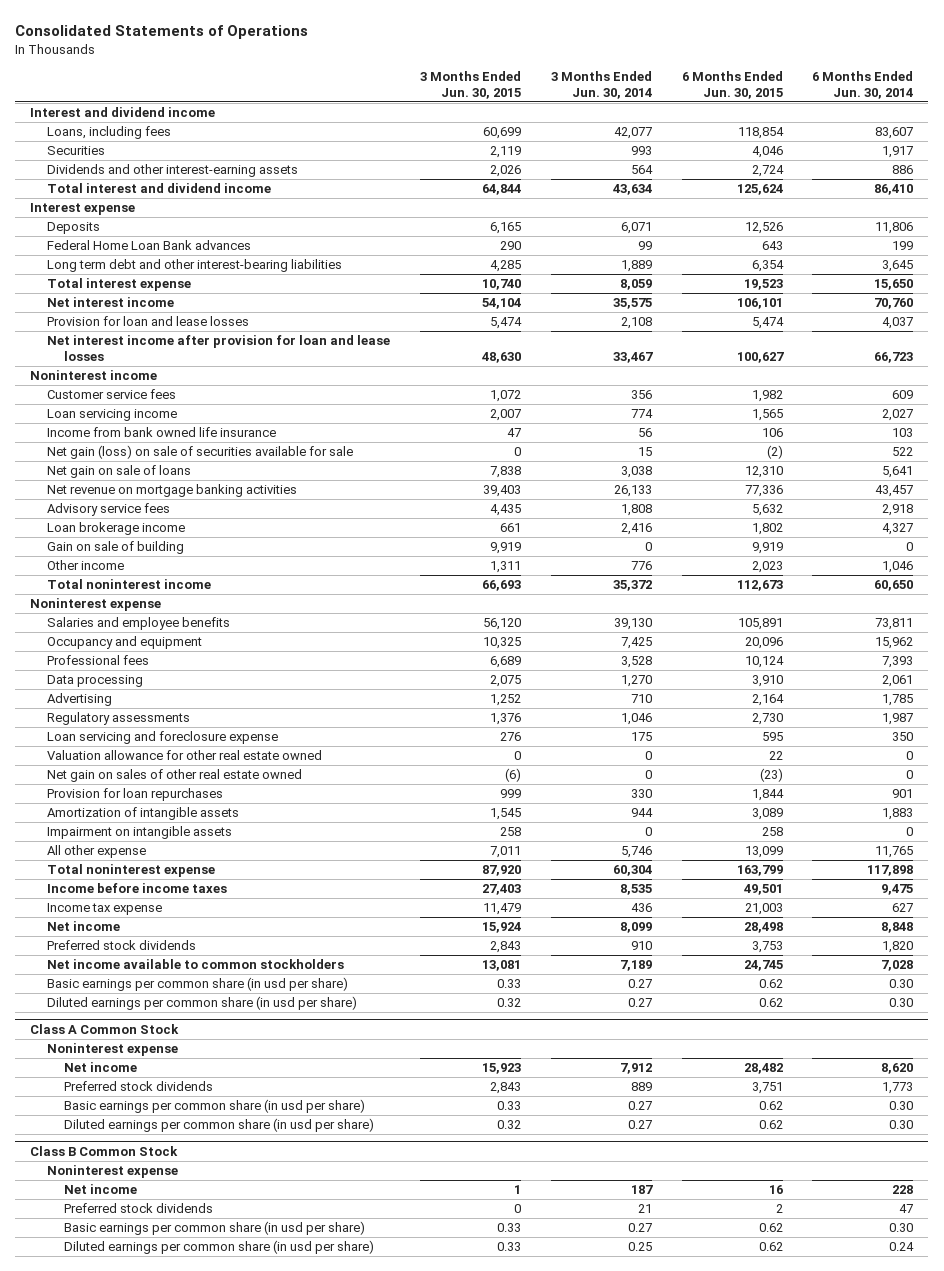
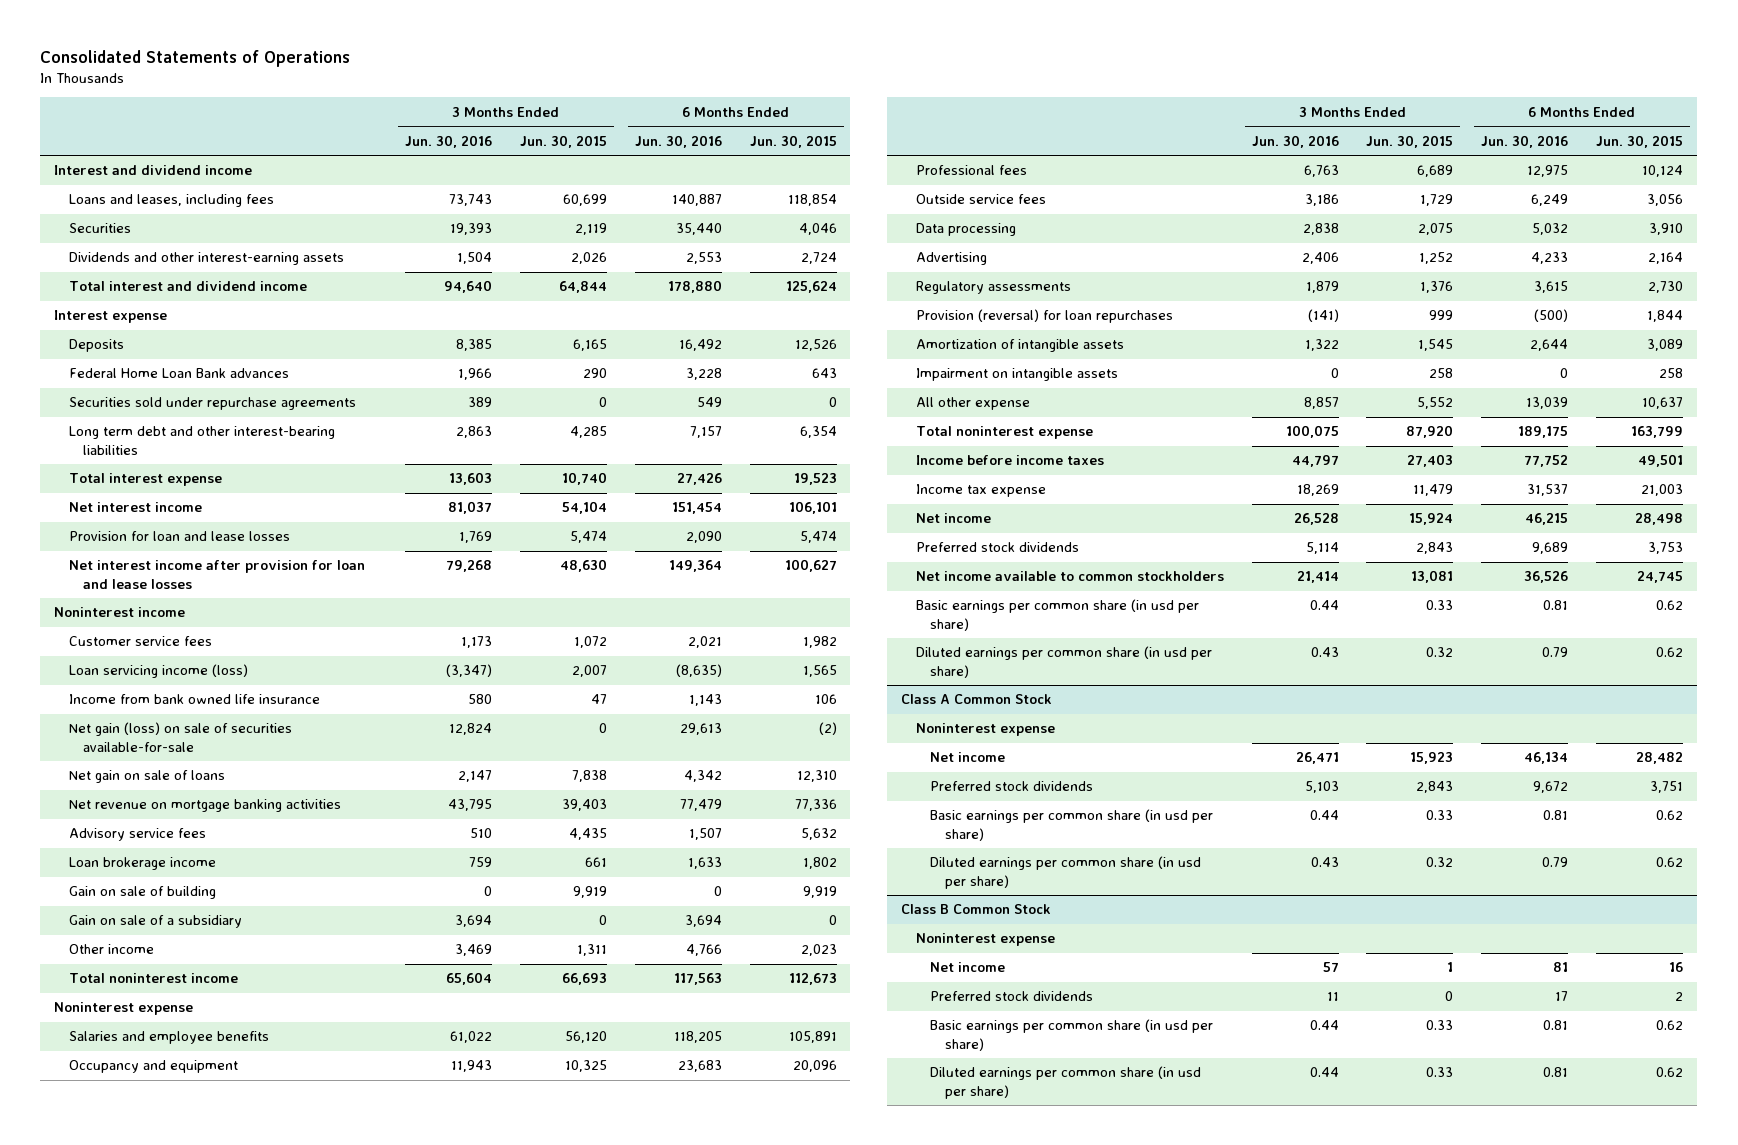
[550,71,652,99] 3 Months Ended Jun. 30, 2014 -> none
[812,71,914,99] 6 Months Ended Jun. 30, 2014 -> none
none -> [404,134,492,148] Jun. 30, 2016
none -> [634,134,722,148] Jun. 30, 2016
[47,126,172,140] Loans, including fees -> [68,194,274,208] Loans and leases, including fees
none -> [68,397,356,411] Securities sold under repurchase agreements
[47,409,178,422] Loan servicing income -> [68,664,248,679] Loan servicing income (loss)
[47,445,354,460] Net gain (loss) on sale of securities available for sale -> [68,722,292,752] Net gain (loss) on sale of securities available-for-sale
none -> [68,915,242,929] Gain on sale of a subsidiary
none -> [915,194,1046,205] Outside service fees
[47,731,279,745] Loan servicing and foreclosure expense -> none
[47,750,323,761] Valuation allowance for other real estate owned -> none
[47,769,303,783] Net gain on sales of other real estate owned -> none
[47,788,224,802] Provision for loan repurchases -> [915,309,1173,324] Provision (reversal) for loan repurchases
[489,846,521,859] 7,011 -> [1417,397,1454,410] 5,552
[744,846,783,859] 13,099 -> [1642,397,1684,410] 10,637

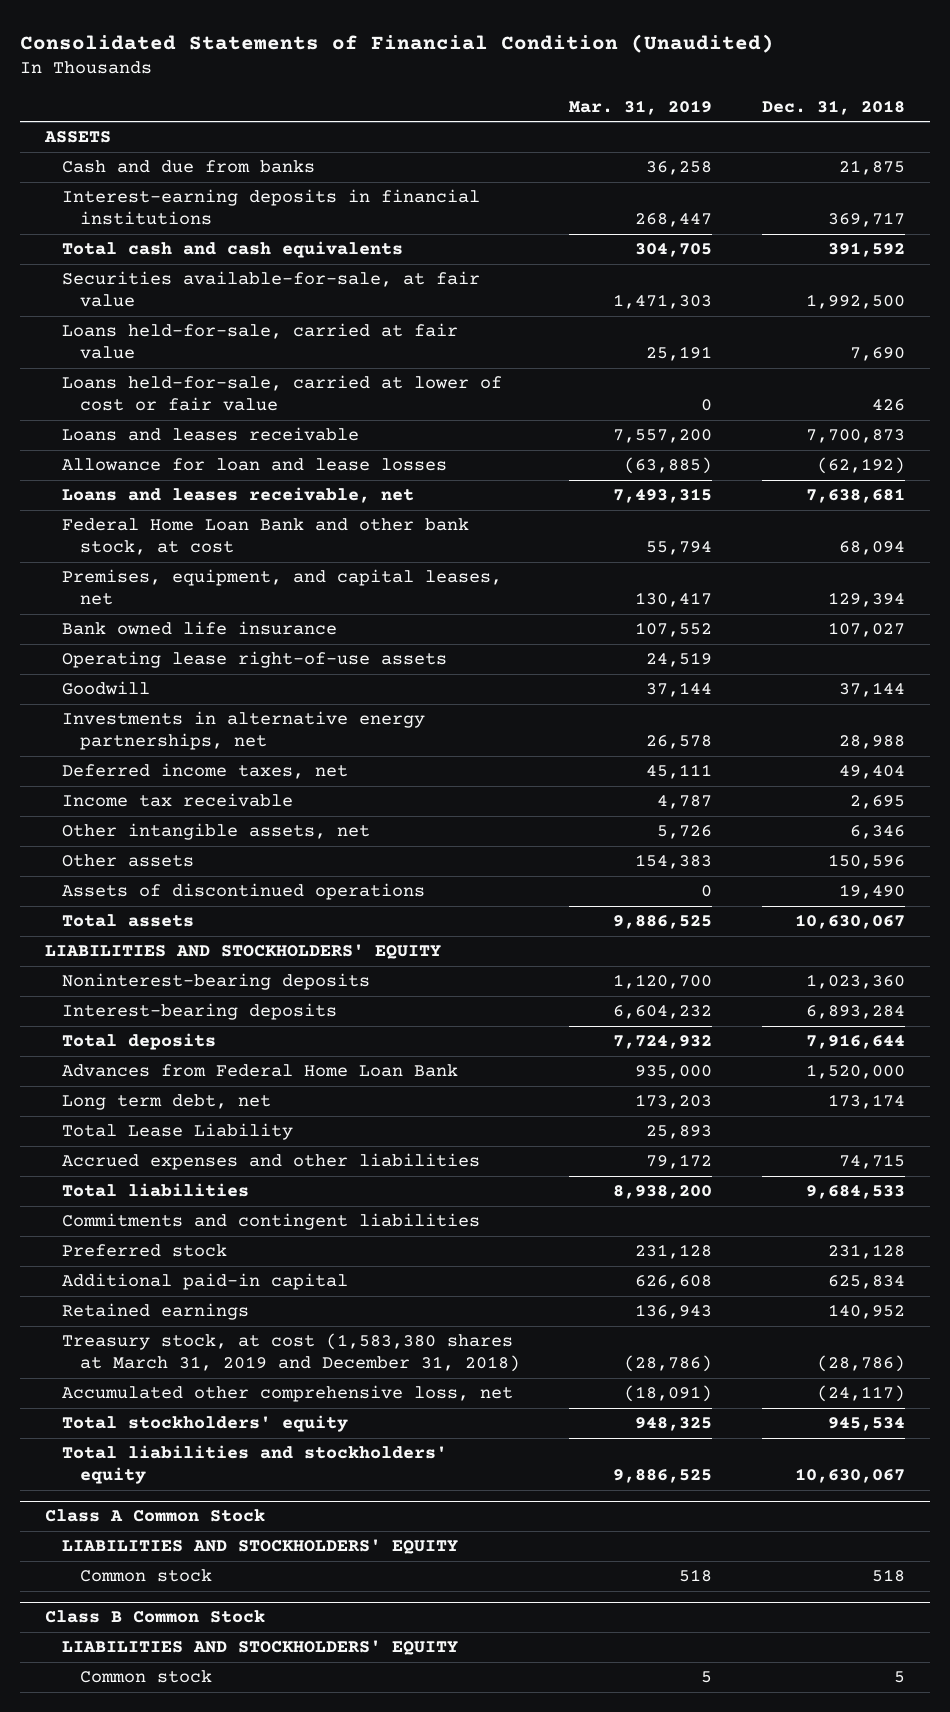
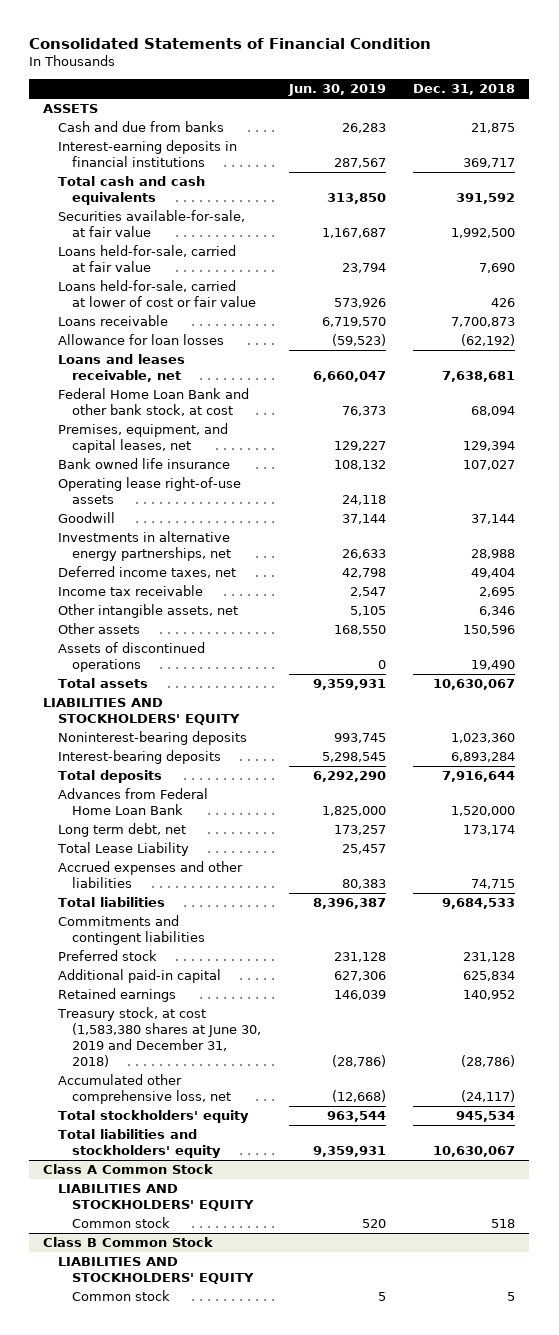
[20,33,775,53] Consolidated Statements of Financial Condition (Unaudited) -> [29,38,432,50] Consolidated Statements of Financial Condition
[569,99,713,115] Mar. 31, 2019 -> none
none -> [287,84,386,97] Jun. 30, 2019
[62,427,360,442] Loans and leases receivable -> [57,315,168,327] Loans receivable
[62,458,448,472] Allowance for loan and lease losses -> [57,334,224,346] Allowance for loan losses
[62,1333,520,1373] Treasury stock, at cost (1,583,380 shares at March 31, 2019 and December 31, 2018) -> [56,1007,261,1067] Treasury stock, at cost (1,583,380 shares at June 30, 2019 and December 31, 2018)

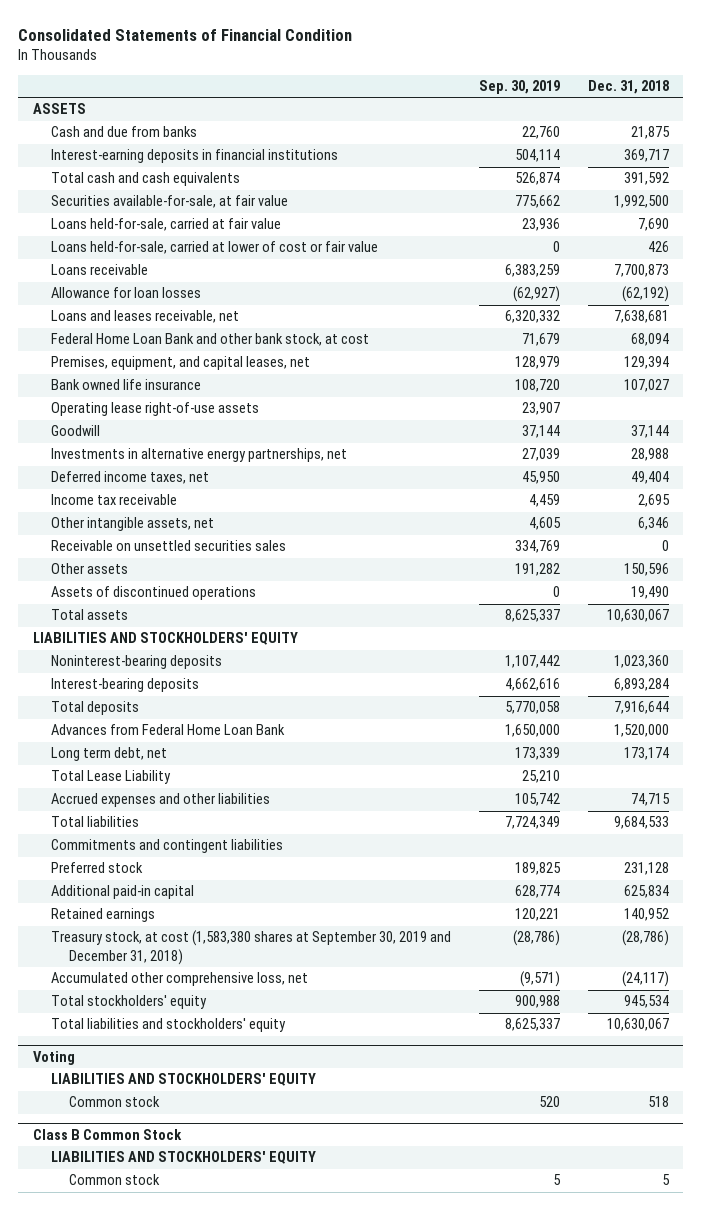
[287,84,386,97] Jun. 30, 2019 -> none
none -> [478,80,560,95] Sep. 30, 2019
none -> [50,540,286,552] Receivable on unsettled securities sales
[56,1007,261,1067] Treasury stock, at cost (1,583,380 shares at June 30, 2019 and December 31, 2018) -> [50,930,451,965] Treasury stock, at cost (1,583,380 shares at September 30, 2019 and December 31, 2018)
[43,1164,214,1175] Class A Common Stock -> [32,1050,75,1065] Voting

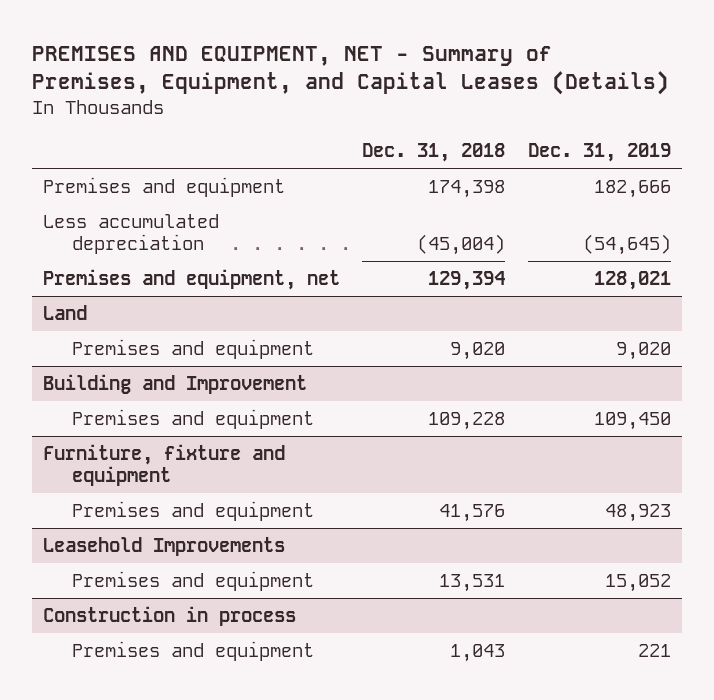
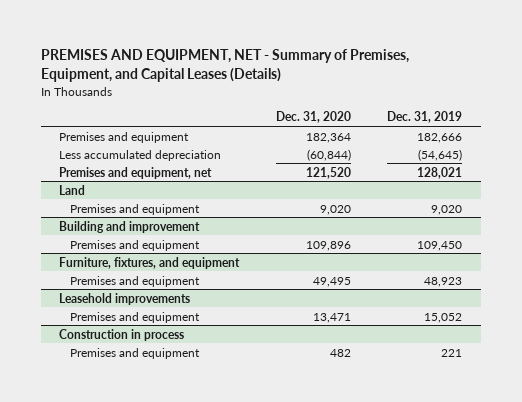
[362,142,506,162] Dec. 31, 2018 -> none
none -> [275,111,351,124] Dec. 31, 2020
[43,374,308,395] Building and Improvement -> [59,220,201,233] Building and improvement
[43,444,286,486] Furniture, fixture and equipment -> [59,256,241,269] Furniture, fixtures, and equipment
[43,537,286,557] Leasehold Improvements -> [59,292,191,305] Leasehold improvements

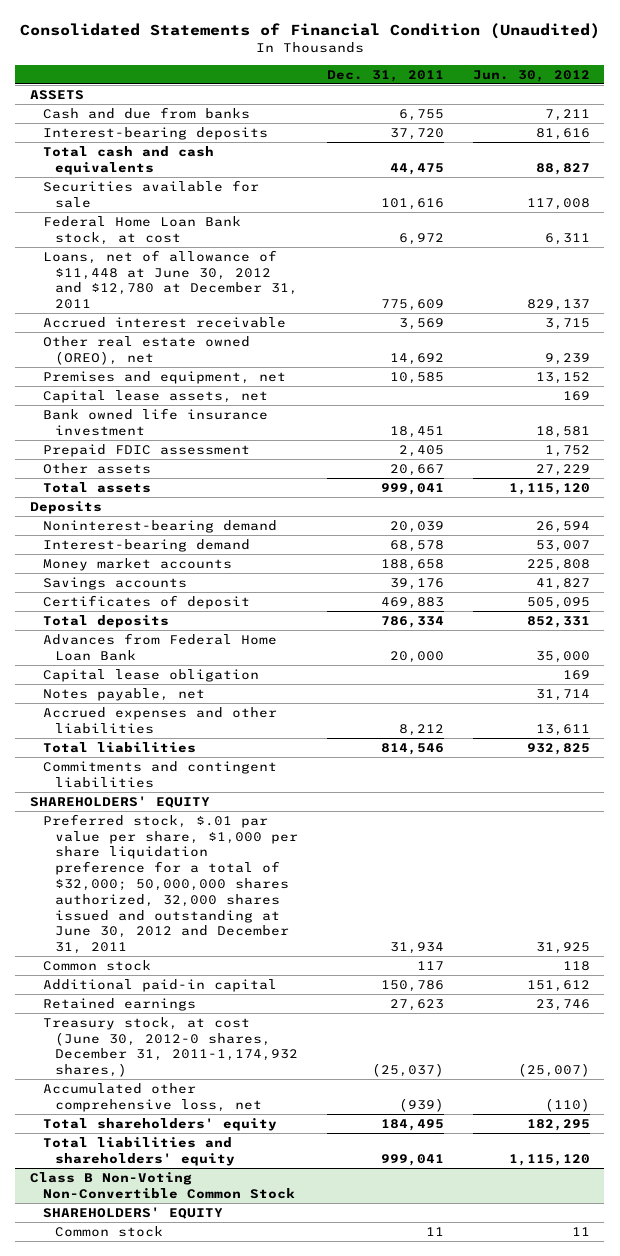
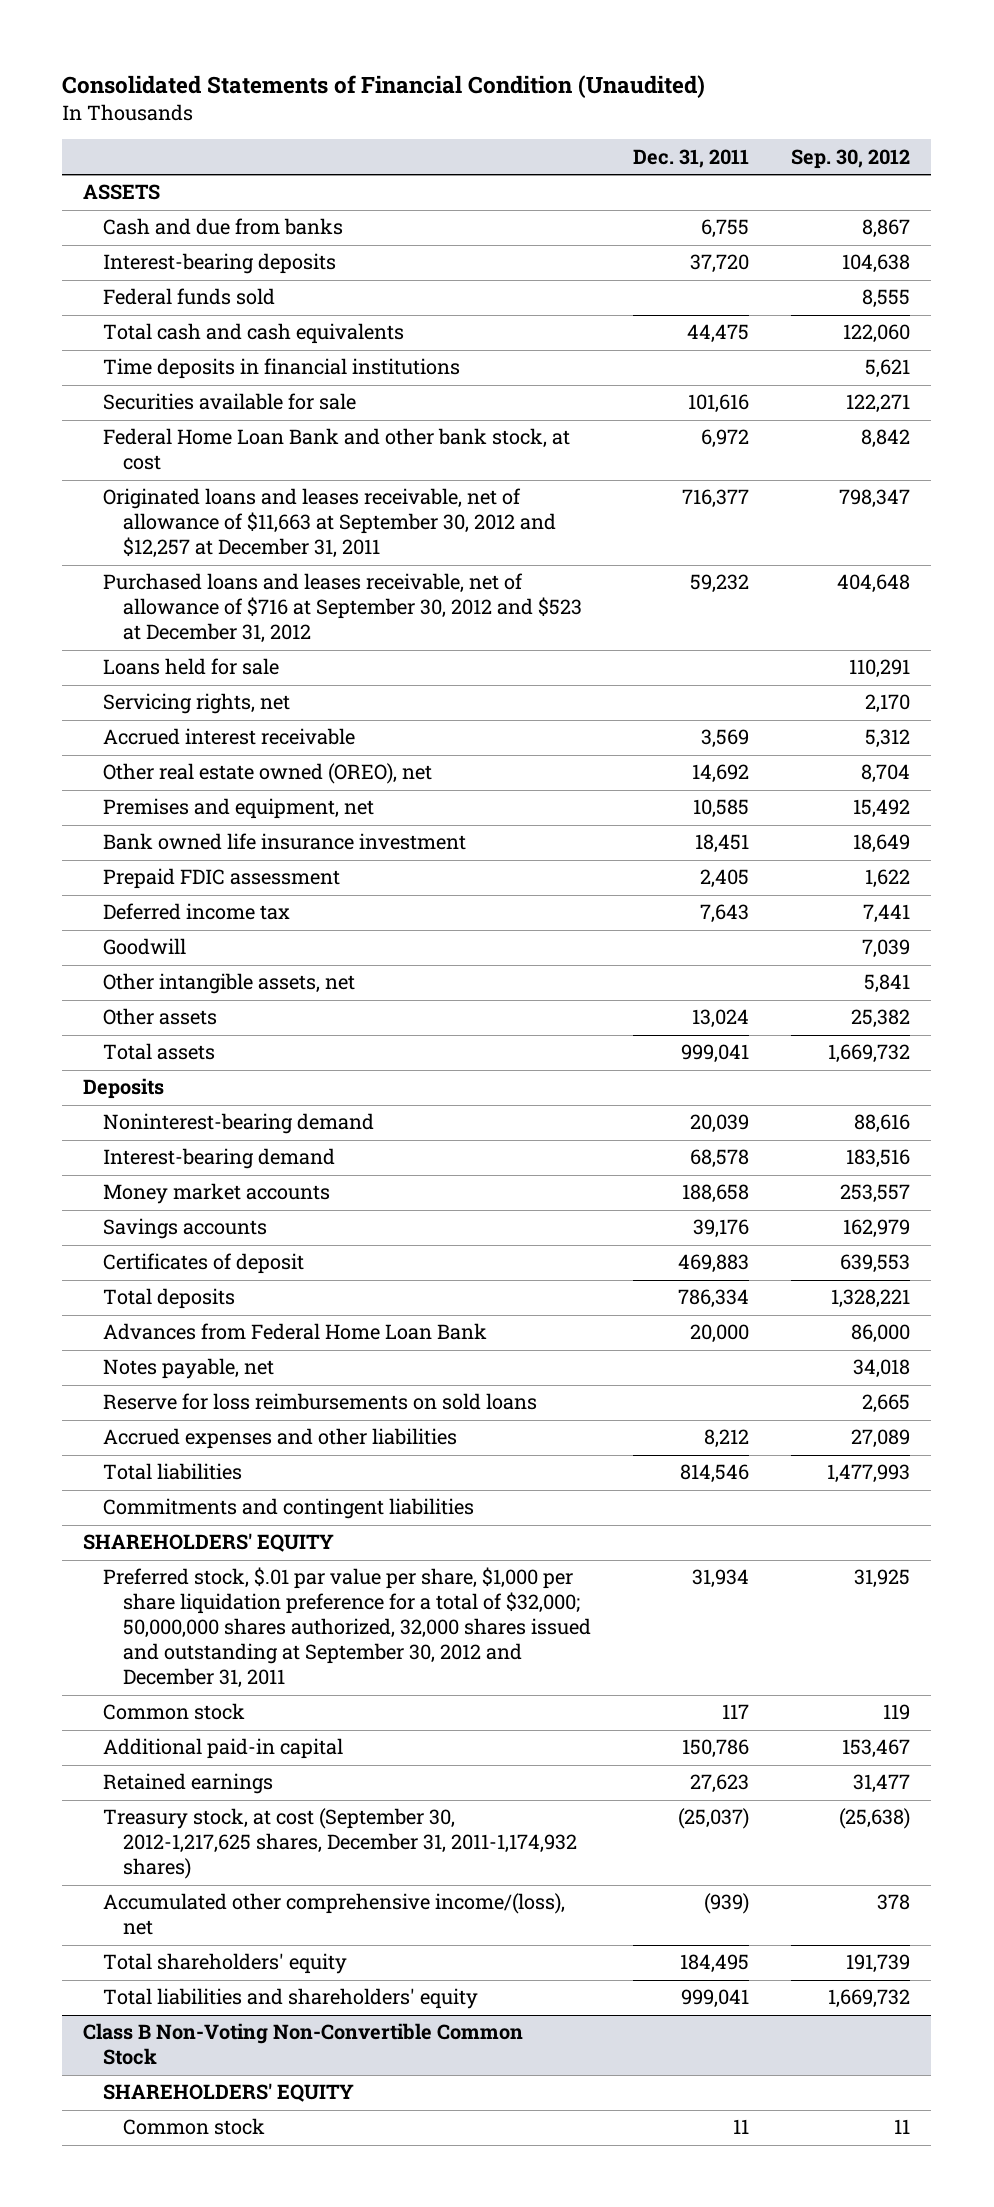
[473,69,591,82] Jun. 30, 2012 -> none
none -> [791,148,911,169] Sep. 30, 2012
none -> [103,288,276,306] Federal funds sold
none -> [103,358,461,380] Time deposits in financial institutions
[42,215,241,245] Federal Home Loan Bank stock, at cost -> [103,428,571,471] Federal Home Loan Bank and other bank stock, at cost
[42,249,299,310] Loans, net of allowance of $11,448 at June 30, 2012 and $12,780 at December 31, 2011 -> [103,488,557,559] Originated loans and leases receivable, net of allowance of $11,663 at September 30, 2012 and $12,257 at December 31, 2011
[381,299,445,312] 775,609 -> [682,489,750,509] 716,377
none -> [103,573,583,644] Purchased loans and leases receivable, net of allowance of $716 at September 30, 2012 and $523 at December 31, 2012
none -> [103,658,280,676] Loans held for sale
none -> [103,693,291,715] Servicing rights, net
[42,389,268,403] Capital lease assets, net -> none
none -> [103,903,291,921] Deferred income tax
none -> [103,938,187,956] Goodwill
none -> [103,973,356,995] Other intangible assets, net
[390,463,445,476] 20,667 -> [692,1009,750,1029] 13,024
[42,668,259,682] Capital lease obligation -> none
none -> [103,1393,538,1411] Reserve for loss reimbursements on sold loans
[42,813,299,955] Preferred stock, $.01 par value per share, $1,000 per share liquidation preference for a total of $32,000; 50,000,000 shares authorized, 32,000 shares issued and outstanding at June 30, 2012 and December 31, 2011 -> [103,1567,592,1689] Preferred stock, $.01 par value per share, $1,000 per share liquidation preference for a total of $32,000; 50,000,000 shares authorized, 32,000 shares issued and outstanding at September 30, 2012 and December 31, 2011
[42,1016,299,1078] Treasury stock, at cost (June 30, 2012-0 shares, December 31, 2011-1,174,932 shares,) -> [103,1808,578,1880] Treasury stock, at cost (September 30, 2012-1,217,625 shares, December 31, 2011-1,174,932 shares)
[42,1082,263,1112] Accumulated other comprehensive loss, net -> [103,1893,566,1936] Accumulated other comprehensive income/(loss), net

